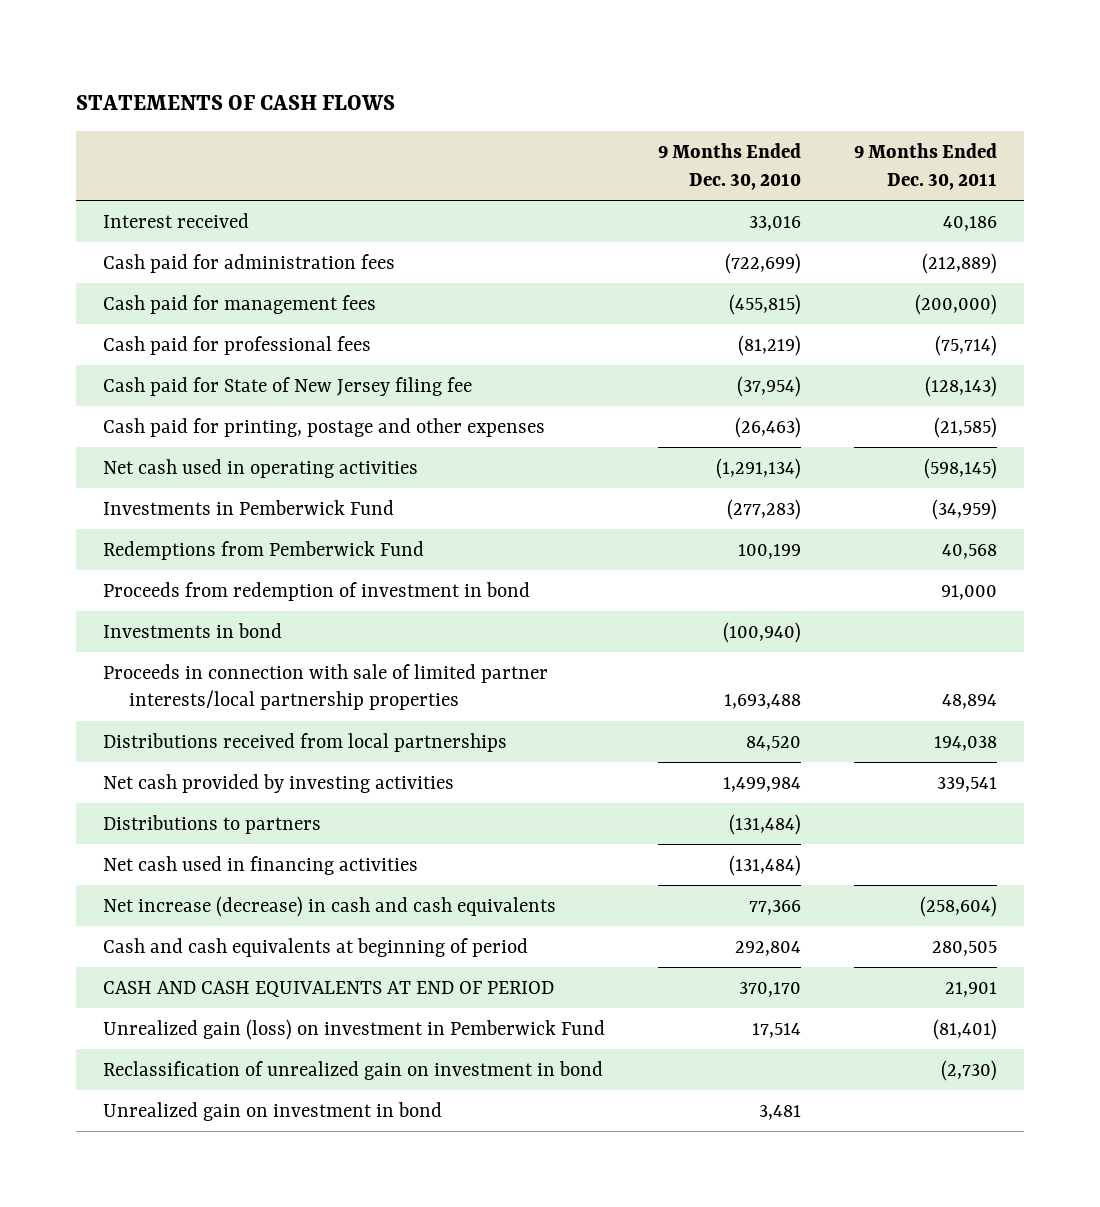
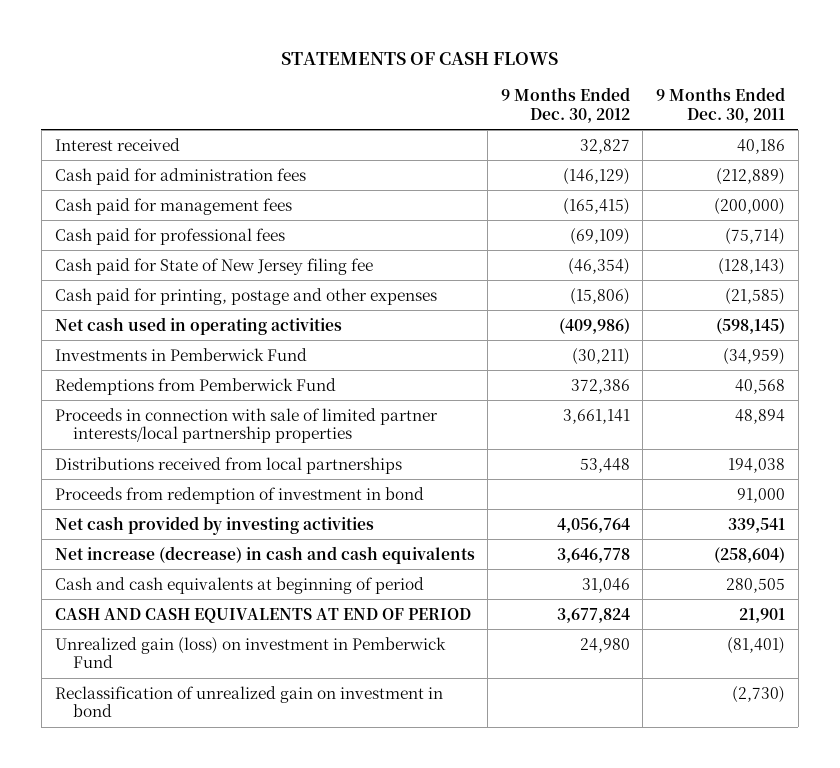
[657,143,801,190] 9 Months Ended Dec. 30, 2010 -> none
none -> [500,87,630,124] 9 Months Ended Dec. 30, 2012
[102,622,282,638] Investments in bond -> none
[102,581,530,601] Proceeds from redemption of investment in bond -> [54,486,424,504] Proceeds from redemption of investment in bond
[102,814,321,834] Distributions to partners -> none
[102,855,418,875] Net cash used in financing activities -> none
[102,1101,442,1121] Unrealized gain on investment in bond -> none

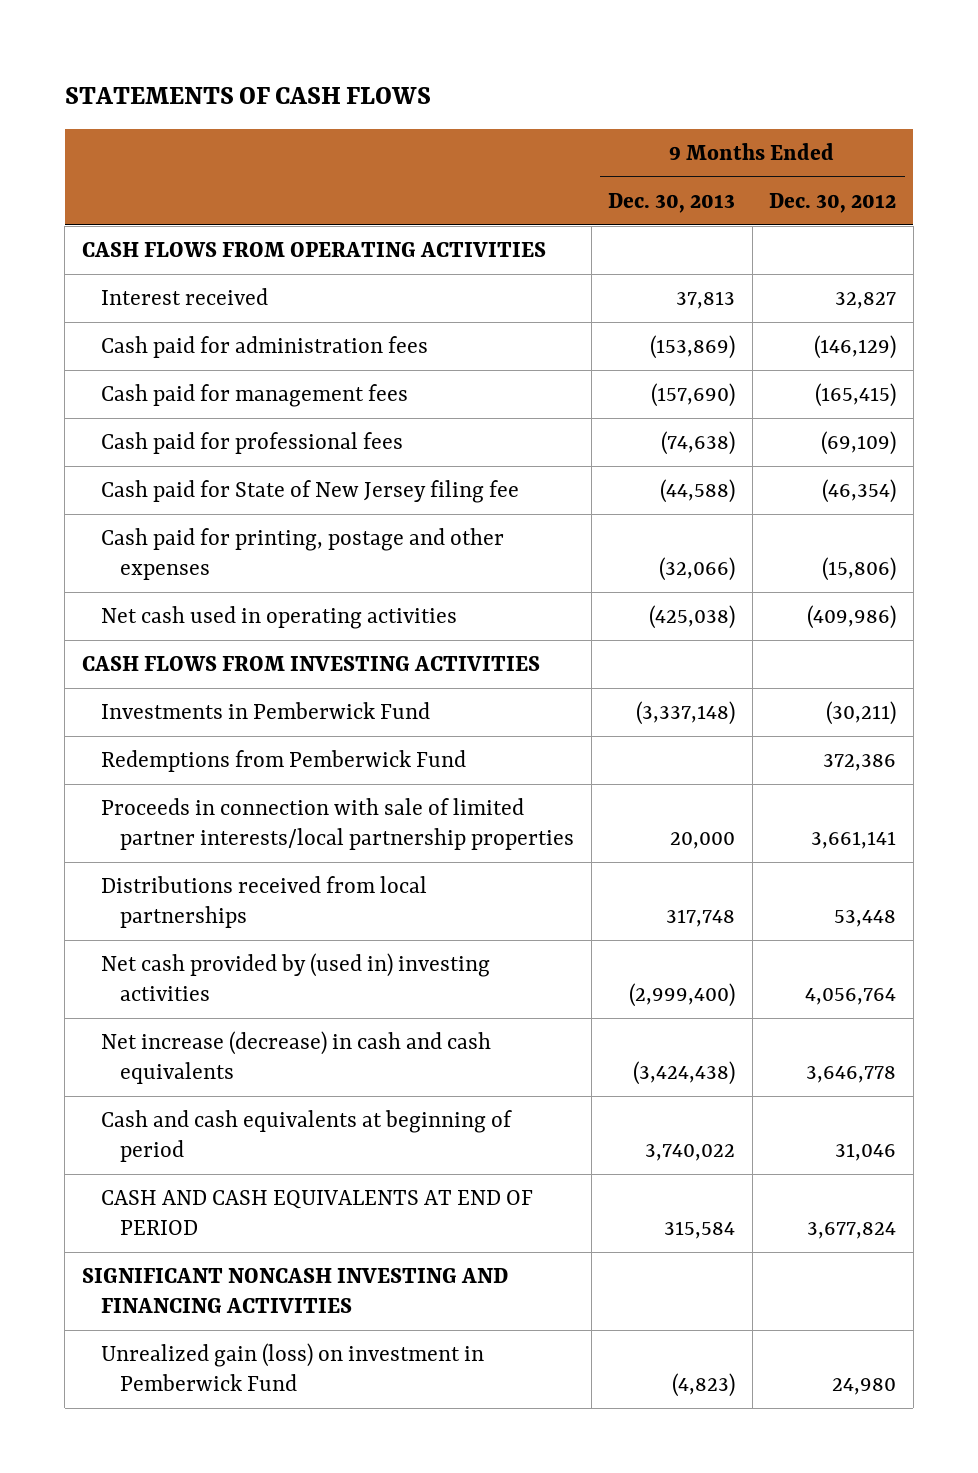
[655,87,785,124] 9 Months Ended Dec. 30, 2011 -> none
none -> [608,192,736,213] Dec. 30, 2013
none -> [81,242,546,258] CASH FLOWS FROM OPERATING ACTIVITIES
none -> [81,656,540,672] CASH FLOWS FROM INVESTING ACTIVITIES
[54,486,424,504] Proceeds from redemption of investment in bond -> none
[54,515,374,535] Net cash provided by investing activities -> [100,953,490,1002] Net cash provided by (used in) investing activities
none -> [81,1268,508,1314] SIGNIFICANT NONCASH INVESTING AND FINANCING ACTIVITIES
[54,685,443,718] Reclassification of unrealized gain on investment in bond -> none

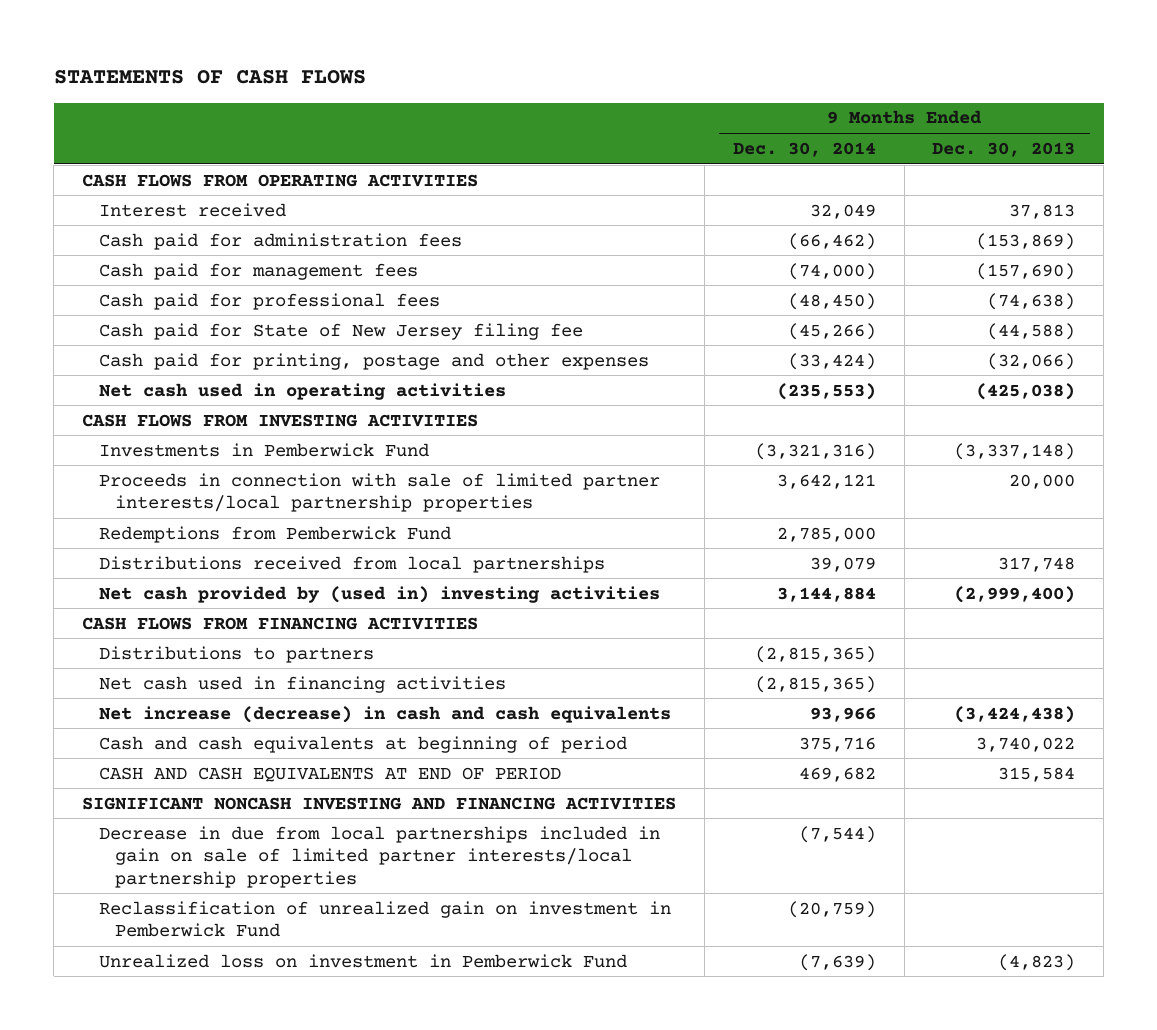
[769,192,897,213] Dec. 30, 2012 -> none
none -> [732,141,876,157] Dec. 30, 2014
[100,750,466,773] Redemptions from Pemberwick Fund -> [98,525,451,543] Redemptions from Pemberwick Fund
none -> [81,616,478,630] CASH FLOWS FROM FINANCING ACTIVITIES
none -> [98,645,374,663] Distributions to partners
none -> [98,675,506,693] Net cash used in financing activities
none -> [98,825,660,888] Decrease in due from local partnerships included in gain on sale of limited partner interests/local partnership properties
none -> [98,900,671,938] Reclassification of unrealized gain on investment in Pemberwick Fund
[100,1343,484,1392] Unrealized gain (loss) on investment in Pemberwick Fund -> [98,953,627,968] Unrealized loss on investment in Pemberwick Fund

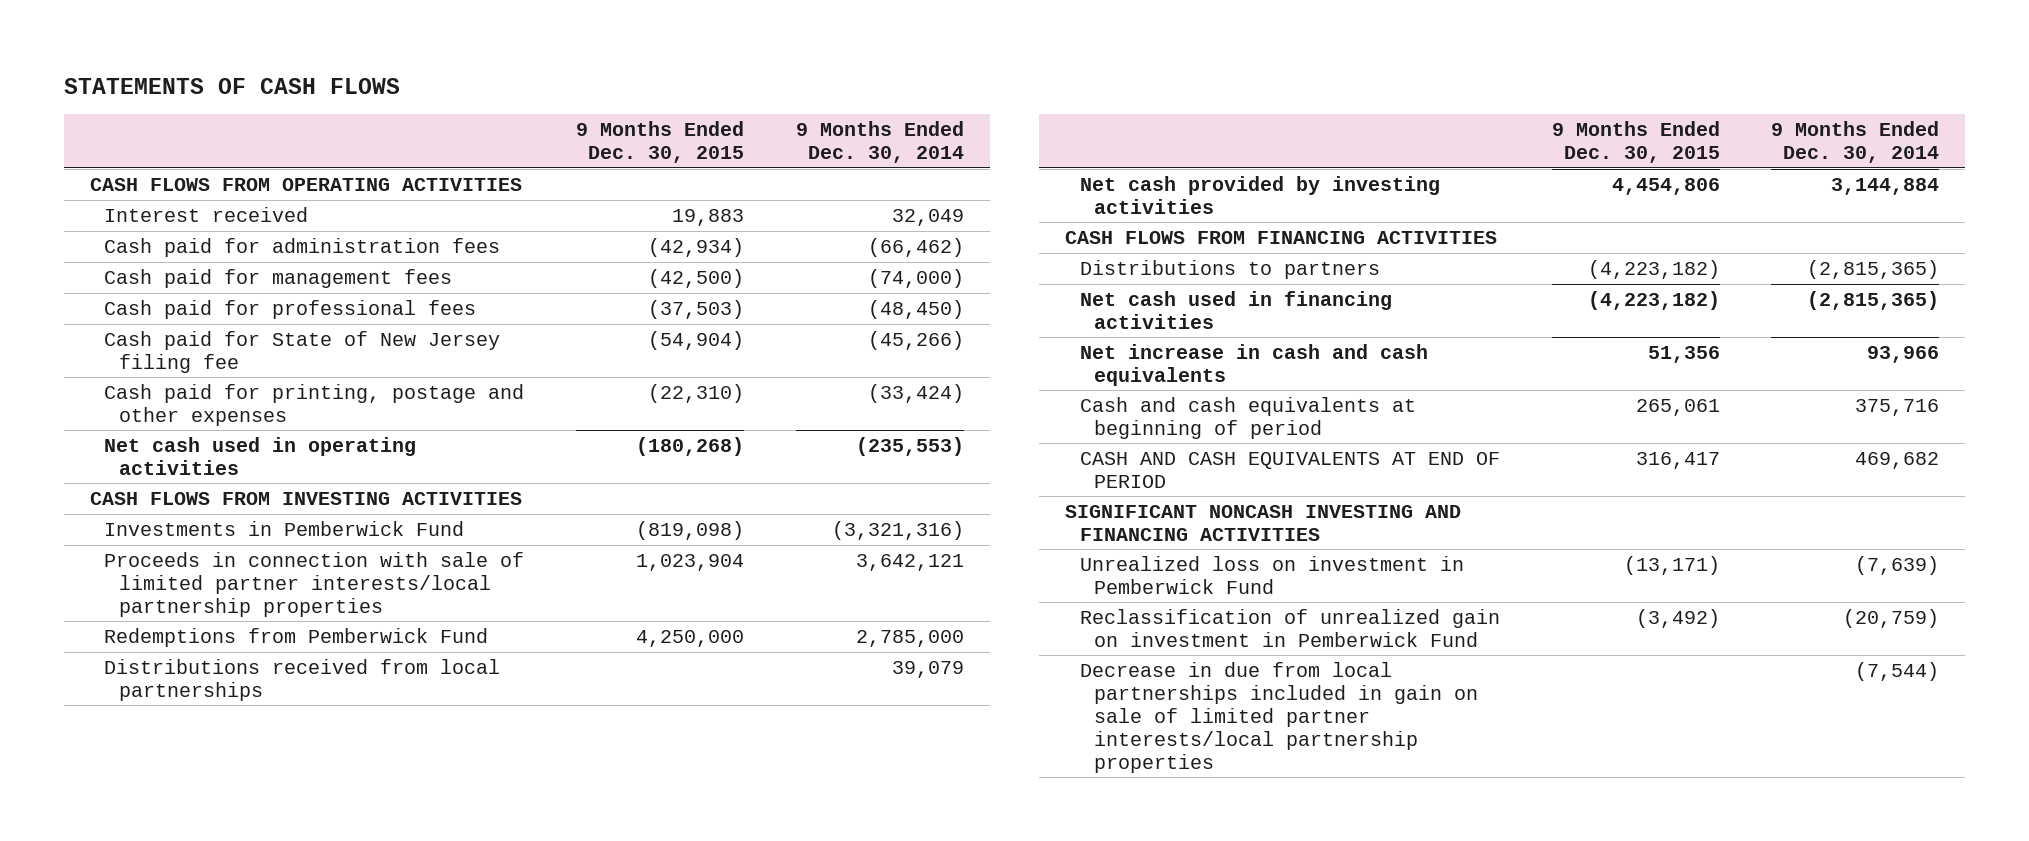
[932,141,1076,157] Dec. 30, 2013 -> none
none -> [576,121,745,163] 9 Months Ended Dec. 30, 2015
[98,585,660,603] Net cash provided by (used in) investing activities -> [1079,175,1440,214] Net cash provided by investing activities
[98,705,671,723] Net increase (decrease) in cash and cash equivalents -> [1079,343,1428,386] Net increase in cash and cash equivalents
[98,900,671,938] Reclassification of unrealized gain on investment in Pemberwick Fund -> [1079,608,1500,647] Reclassification of unrealized gain on investment in Pemberwick Fund
[98,825,660,888] Decrease in due from local partnerships included in gain on sale of limited partner interests/local partnership properties -> [1079,661,1479,773] Decrease in due from local partnerships included in gain on sale of limited partner interests/local partnership properties

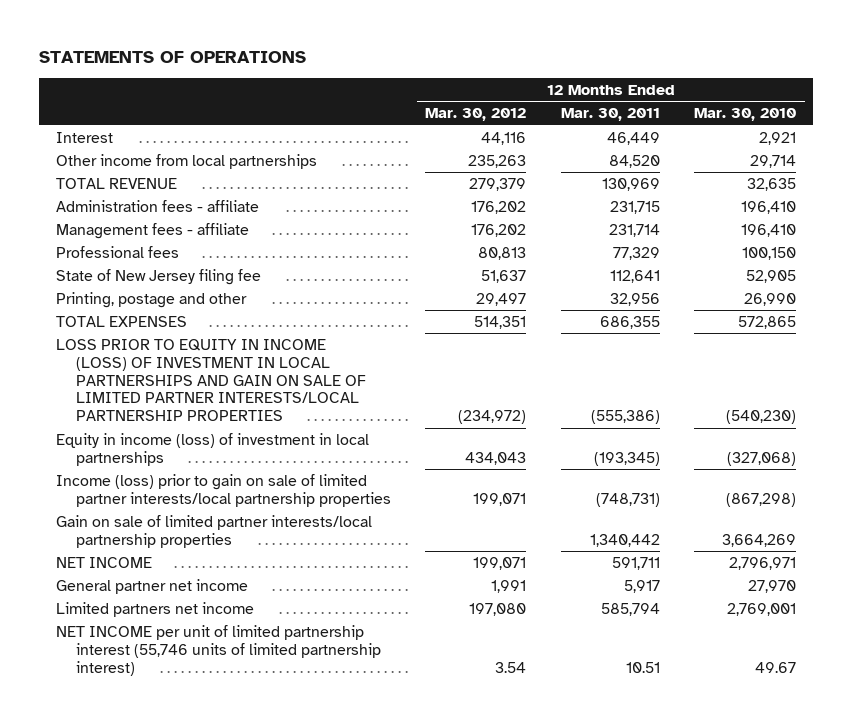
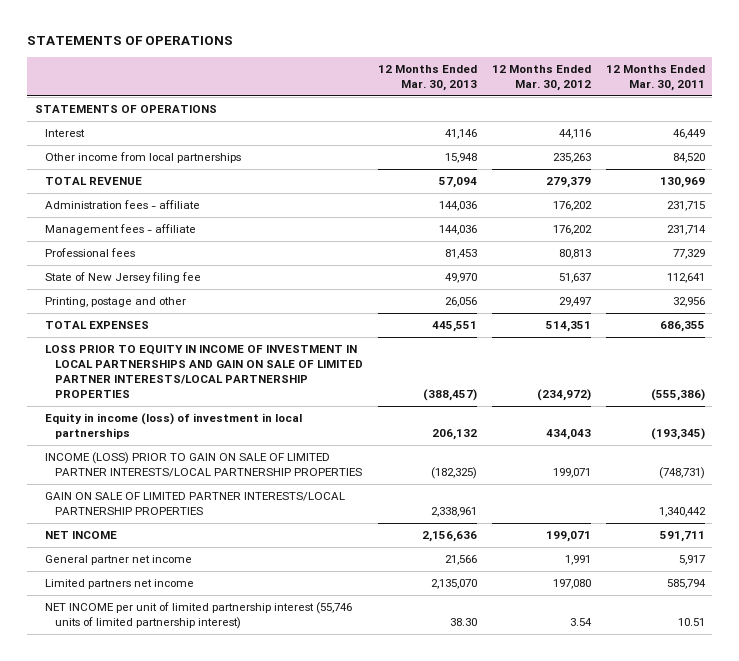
[694,108,797,122] Mar. 30, 2010 -> none
none -> [377,65,477,92] 12 Months Ended Mar. 30, 2013
none -> [34,105,217,114] STATEMENTS OF OPERATIONS
[55,338,366,422] LOSS PRIOR TO EQUITY IN INCOME (LOSS) OF INVESTMENT IN LOCAL PARTNERSHIPS AND GAIN ON SALE OF LIMITED PARTNER INTERESTS/LOCAL PARTNERSHIP PROPERTIES -> [44,345,364,399] LOSS PRIOR TO EQUITY IN INCOME OF INVESTMENT IN LOCAL PARTNERSHIPS AND GAIN ON SALE OF LIMITED PARTNER INTERESTS/LOCAL PARTNERSHIP PROPERTIES
[55,473,391,507] Income (loss) prior to gain on sale of limited partner interests/local partnership properties -> [44,452,363,478] INCOME (LOSS) PRIOR TO GAIN ON SALE OF LIMITED PARTNER INTERESTS/LOCAL PARTNERSHIP PROPERTIES
[55,514,372,548] Gain on sale of limited partner interests/local partnership properties -> [44,492,345,516] GAIN ON SALE OF LIMITED PARTNER INTERESTS/LOCAL PARTNERSHIP PROPERTIES

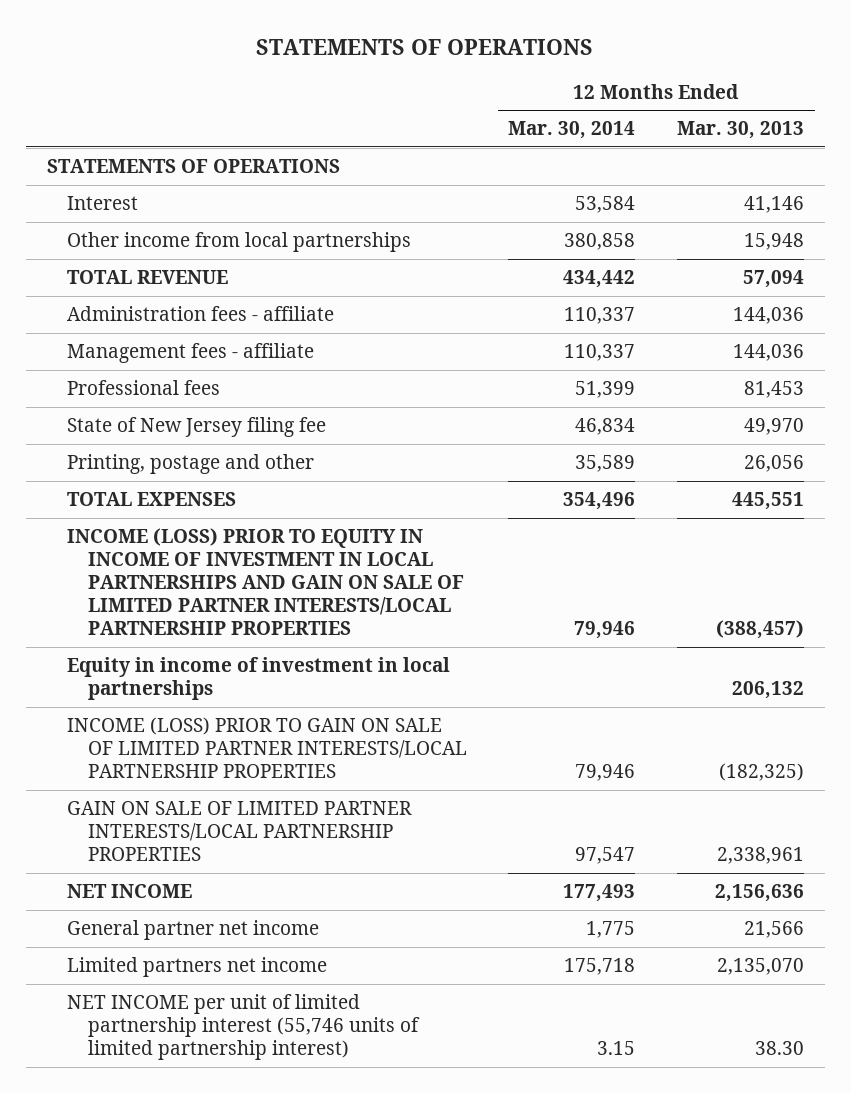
[491,65,591,92] 12 Months Ended Mar. 30, 2012 -> none
[605,65,705,92] 12 Months Ended Mar. 30, 2011 -> none
none -> [508,121,636,140] Mar. 30, 2014
[44,345,364,399] LOSS PRIOR TO EQUITY IN INCOME OF INVESTMENT IN LOCAL PARTNERSHIPS AND GAIN ON SALE OF LIMITED PARTNER INTERESTS/LOCAL PARTNERSHIP PROPERTIES -> [67,528,464,636] INCOME (LOSS) PRIOR TO EQUITY IN INCOME OF INVESTMENT IN LOCAL PARTNERSHIPS AND GAIN ON SALE OF LIMITED PARTNER INTERESTS/LOCAL PARTNERSHIP PROPERTIES
[44,413,302,440] Equity in income (loss) of investment in local partnerships -> [67,657,451,701] Equity in income of investment in local partnerships

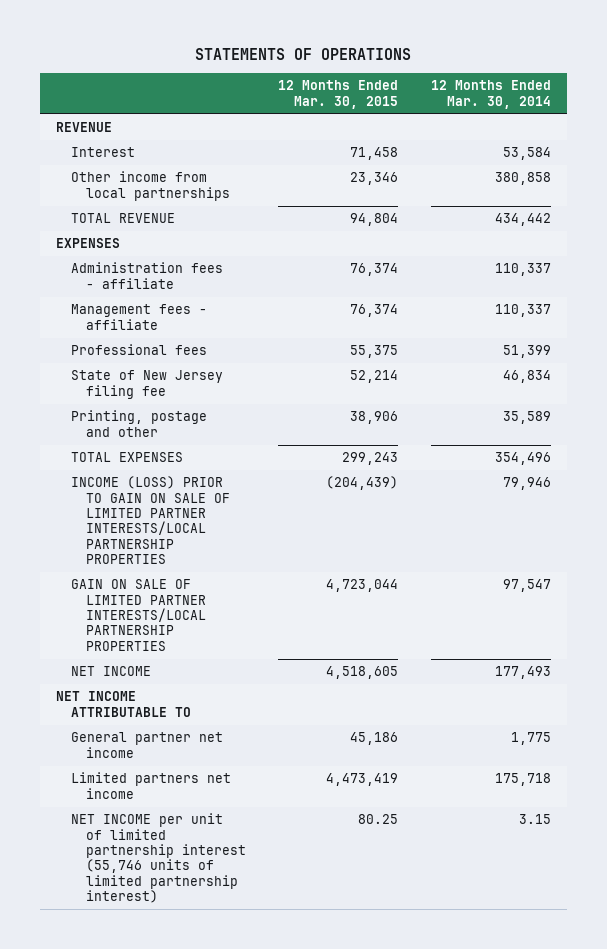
[677,121,805,140] Mar. 30, 2013 -> none
none -> [278,80,399,109] 12 Months Ended Mar. 30, 2015
[46,159,340,174] STATEMENTS OF OPERATIONS -> none
none -> [56,122,113,133] REVENUE
none -> [56,238,121,249] EXPENSES
[67,528,464,636] INCOME (LOSS) PRIOR TO EQUITY IN INCOME OF INVESTMENT IN LOCAL PARTNERSHIPS AND GAIN ON SALE OF LIMITED PARTNER INTERESTS/LOCAL PARTNERSHIP PROPERTIES -> none
[67,657,451,701] Equity in income of investment in local partnerships -> none
none -> [56,691,192,717] NET INCOME ATTRIBUTABLE TO

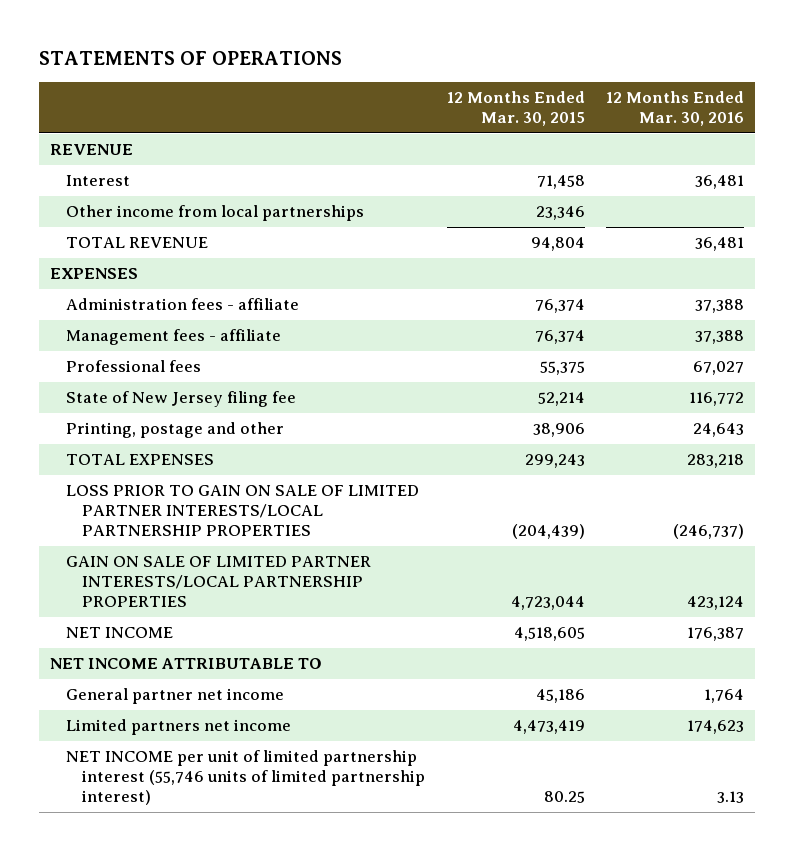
[430,80,551,109] 12 Months Ended Mar. 30, 2014 -> none
none -> [606,91,745,127] 12 Months Ended Mar. 30, 2016
[71,476,230,565] INCOME (LOSS) PRIOR TO GAIN ON SALE OF LIMITED PARTNER INTERESTS/LOCAL PARTNERSHIP PROPERTIES -> [66,485,420,537] LOSS PRIOR TO GAIN ON SALE OF LIMITED PARTNER INTERESTS/LOCAL PARTNERSHIP PROPERTIES

